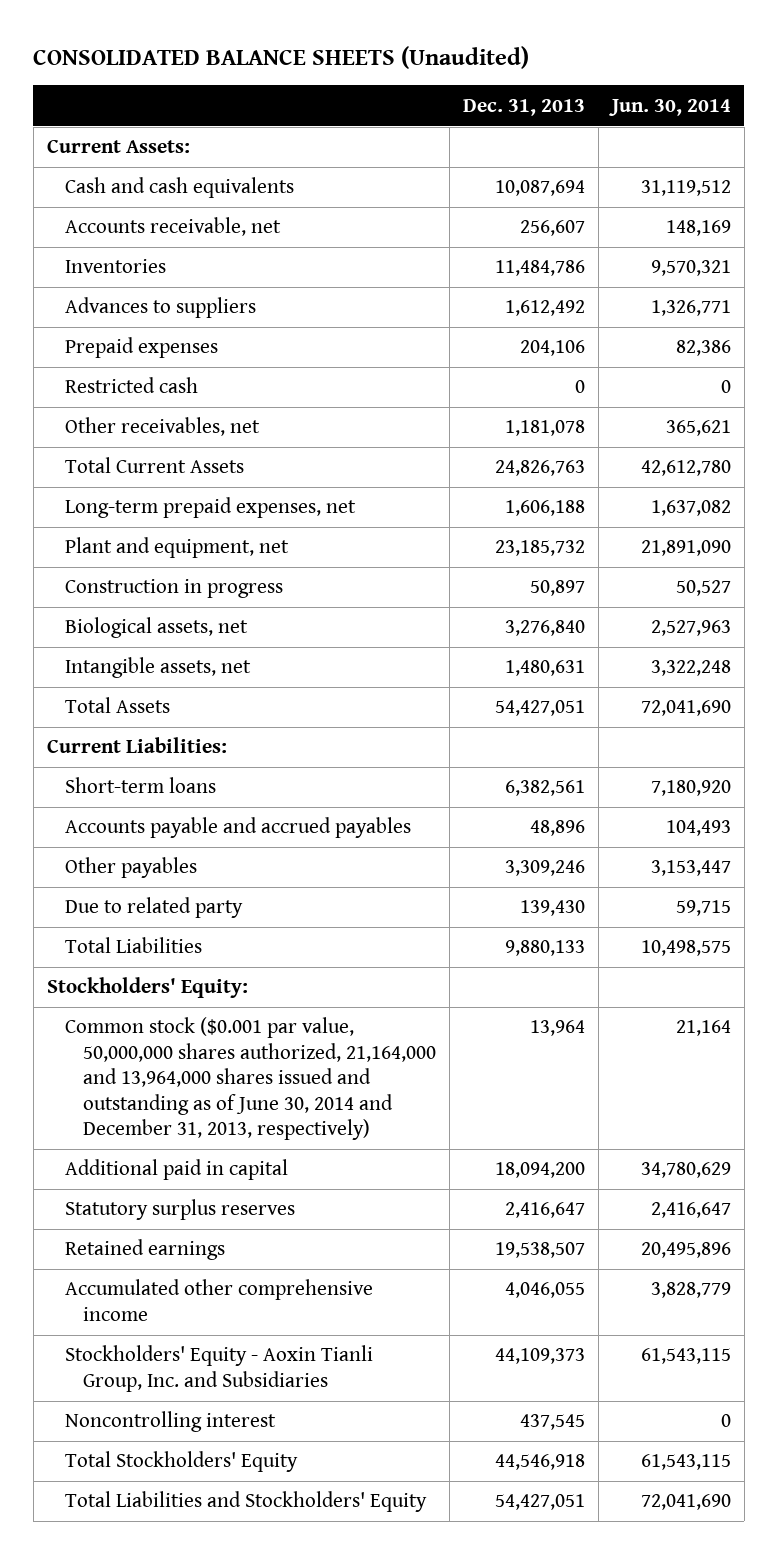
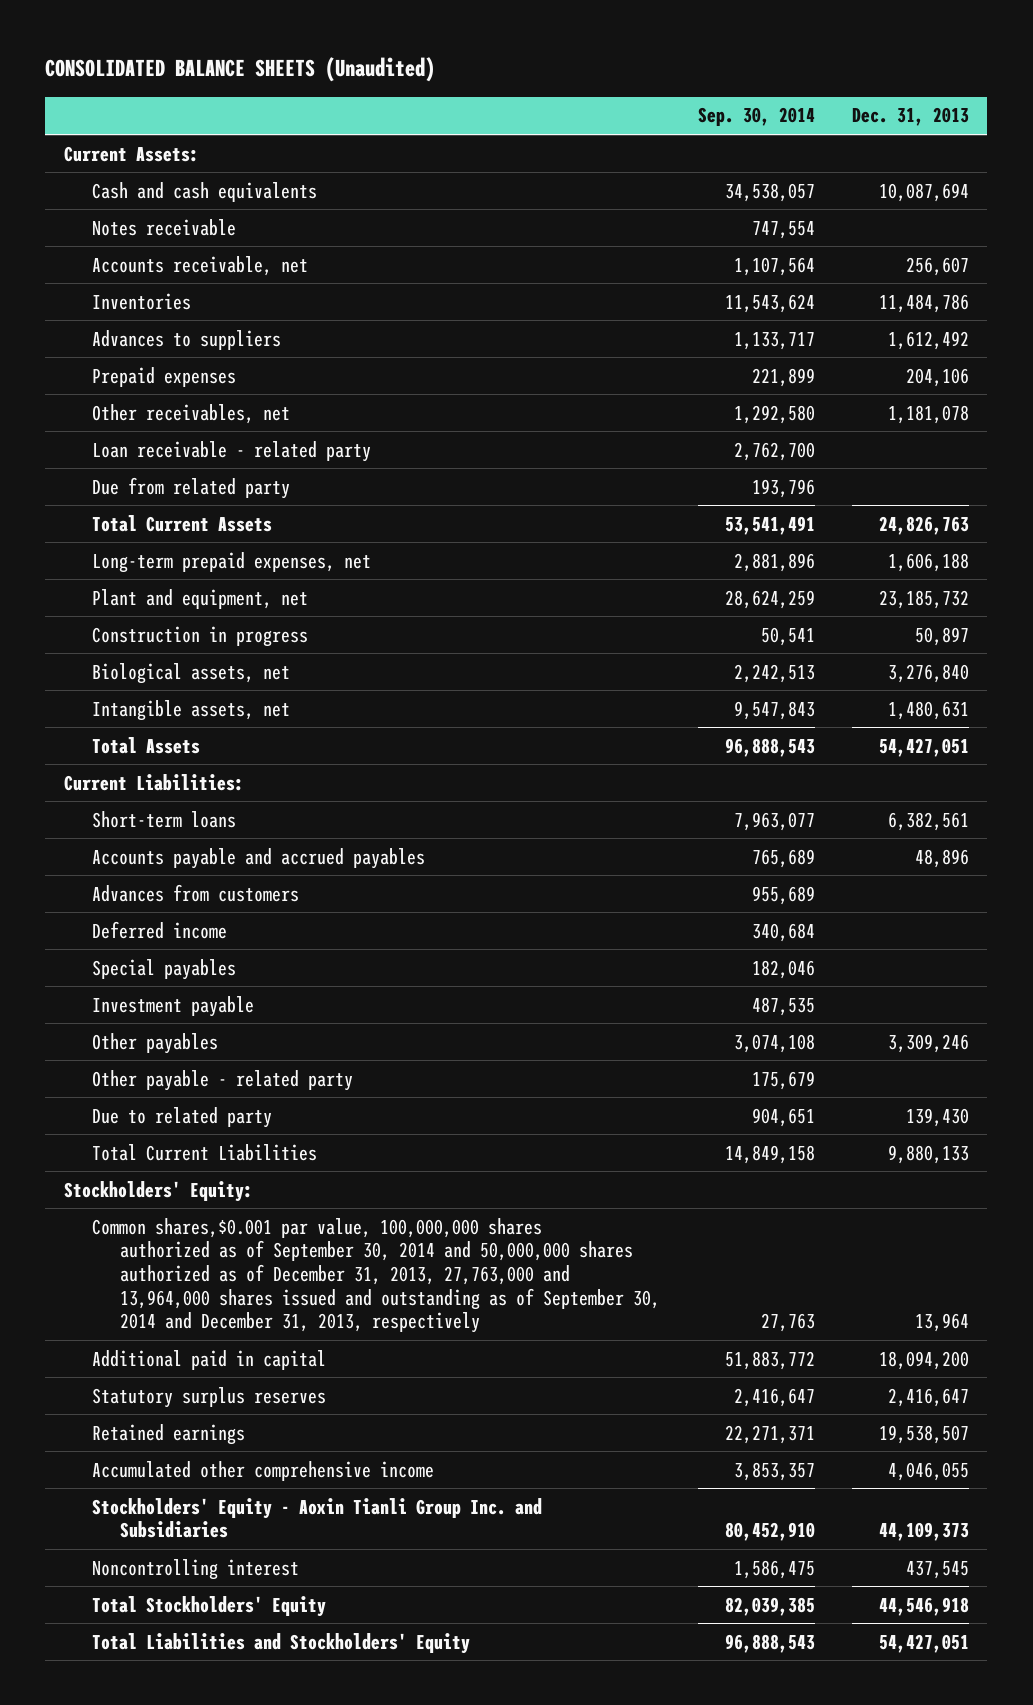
[608,98,731,116] Jun. 30, 2014 -> none
none -> [697,107,815,127] Sep. 30, 2014
none -> [92,218,237,236] Notes receivable
[64,377,198,394] Restricted cash -> none
none -> [92,440,372,462] Loan receivable - related party
none -> [92,476,291,499] Due from related party
none -> [92,883,300,902] Advances from customers
none -> [92,920,228,939] Deferred income
none -> [92,958,237,980] Special payables
none -> [92,995,255,1017] Investment payable
none -> [92,1069,354,1091] Other payable - related party
[64,937,202,954] Total Liabilities -> [92,1143,318,1161] Total Current Liabilities
[64,1017,436,1141] Common stock ($0.001 par value, 50,000,000 shares authorized, 21,164,000 and 13,964,000 shares issued and outstanding as of June 30, 2014 and December 31, 2013, respectively) -> [92,1217,661,1334] Common shares,$0.001 par value, 100,000,000 shares authorized as of September 30, 2014 and 50,000,000 shares authorized as of December 31, 2013, 27,763,000 and 13,964,000 shares issued and outstanding as of September 30, 2014 and December 31, 2013, respectively
[64,1345,373,1392] Stockholders' Equity - Aoxin Tianli Group, Inc. and Subsidiaries -> [92,1497,543,1539] Stockholders' Equity - Aoxin Tianli Group Inc. and Subsidiaries

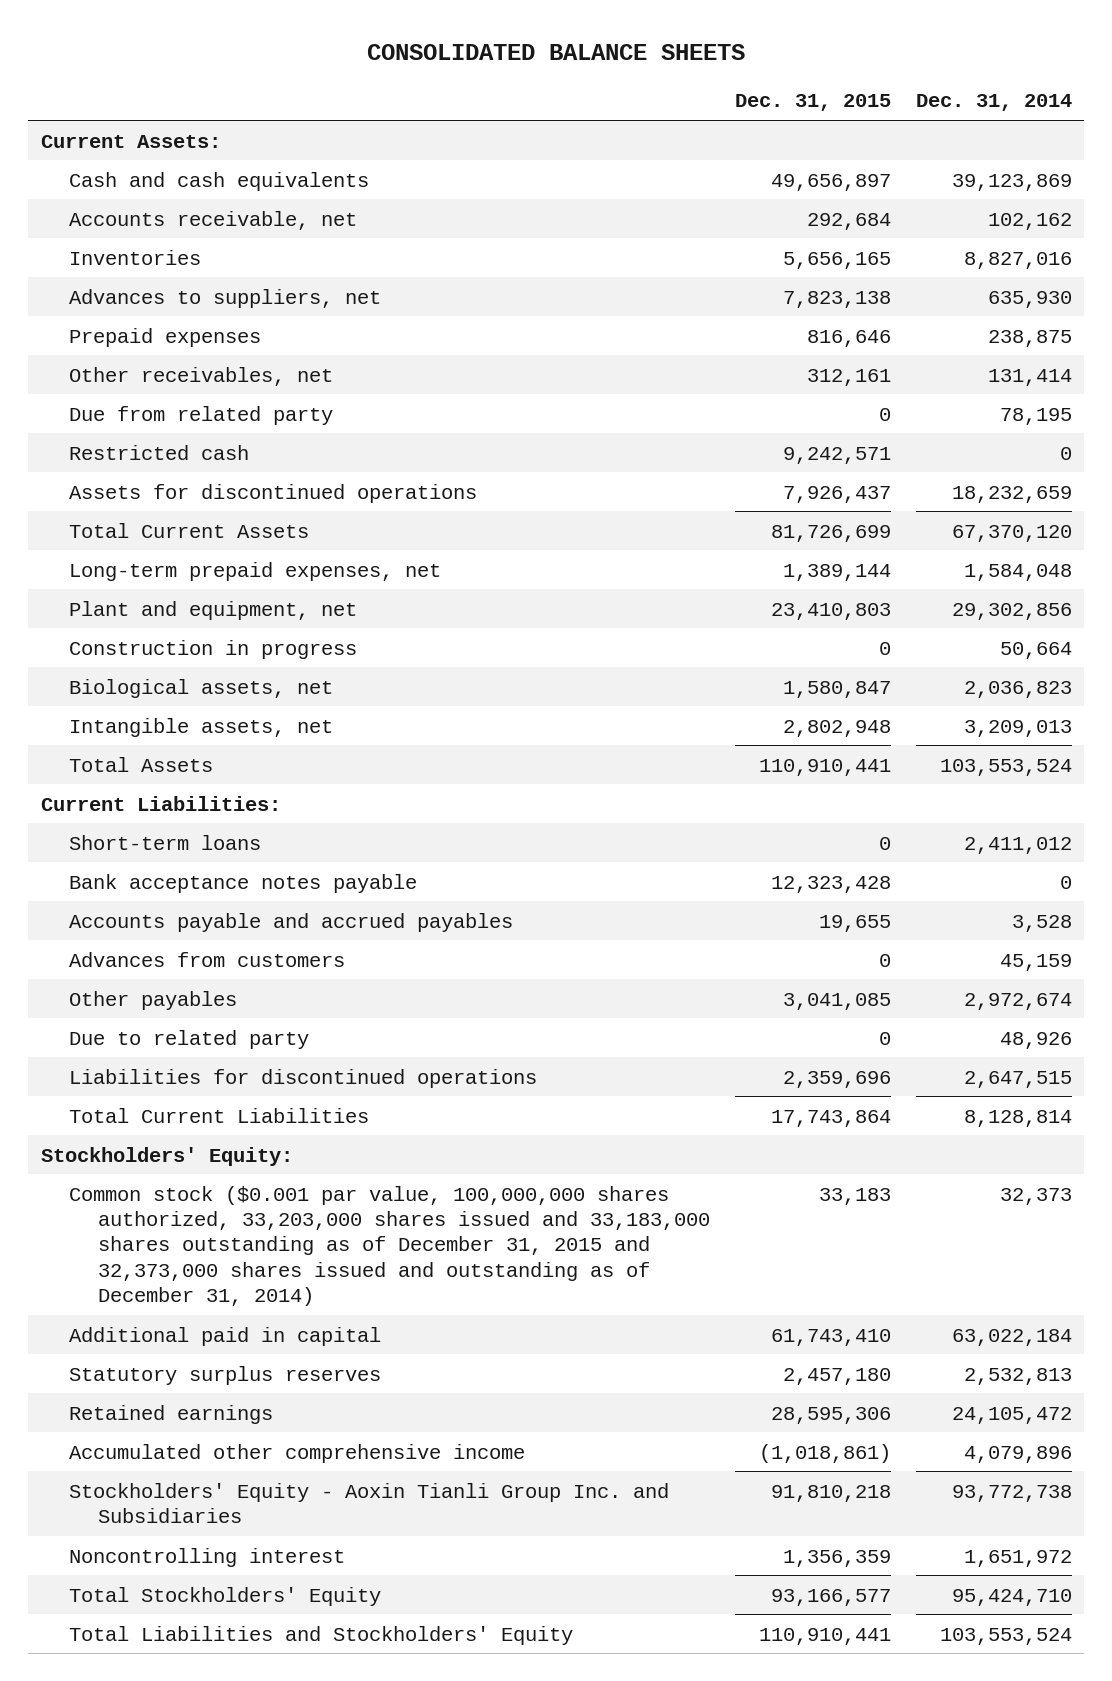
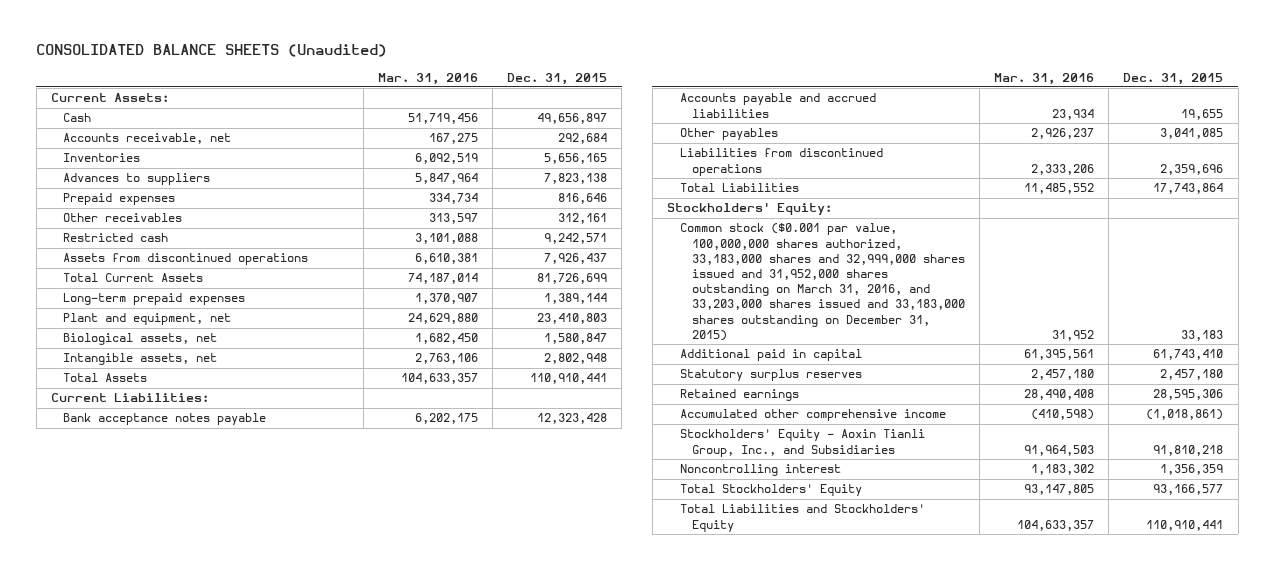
[367,44,746,61] CONSOLIDATED BALANCE SHEETS -> [36,44,388,58] CONSOLIDATED BALANCE SHEETS (Unaudited)
[915,94,1072,112] Dec. 31, 2014 -> none
none -> [378,72,479,85] Mar. 31, 2016
[69,171,370,191] Cash and cash equivalents -> [63,113,92,123] Cash
[69,288,382,308] Advances to suppliers, net -> [63,173,211,186] Advances to suppliers
[69,405,334,425] Due from related party -> none
[69,366,334,386] Other receivables, net -> [63,213,183,223] Other receivables
[69,483,478,503] Assets for discontinued operations -> [63,253,309,266] Assets from discontinued operations
[69,561,442,581] Long-term prepaid expenses, net -> [63,293,246,306] Long-term prepaid expenses
[69,639,358,659] Construction in progress -> none
[69,834,262,850] Short-term loans -> none
[69,951,346,967] Advances from customers -> none
[69,912,514,932] Accounts payable and accrued payables -> [679,93,876,118] Accounts payable and accrued liabilities
[69,1029,310,1049] Due to related party -> none
[69,1068,538,1088] Liabilities for discontinued operations -> [679,148,883,176] Liabilities from discontinued operations
[69,1107,370,1123] Total Current Liabilities -> [679,183,799,193] Total Liabilities
[69,1185,710,1307] Common stock ($0.001 par value, 100,000,000 shares authorized, 33,203,000 shares issued and 33,183,000 shares outstanding as of December 31, 2015 and 32,373,000 shares issued and outstanding as of December 31, 2014) -> [679,223,966,341] Common stock ($0.001 par value, 100,000,000 shares authorized, 33,183,000 shares and 32,999,000 shares issued and 31,952,000 shares outstanding on March 31, 2016, and 33,203,000 shares issued and 33,183,000 shares outstanding on December 31, 2015)
[69,1482,670,1523] Stockholders' Equity - Aoxin Tianli Group Inc. and Subsidiaries -> [679,429,925,457] Stockholders' Equity - Aoxin Tianli Group, Inc., and Subsidiaries

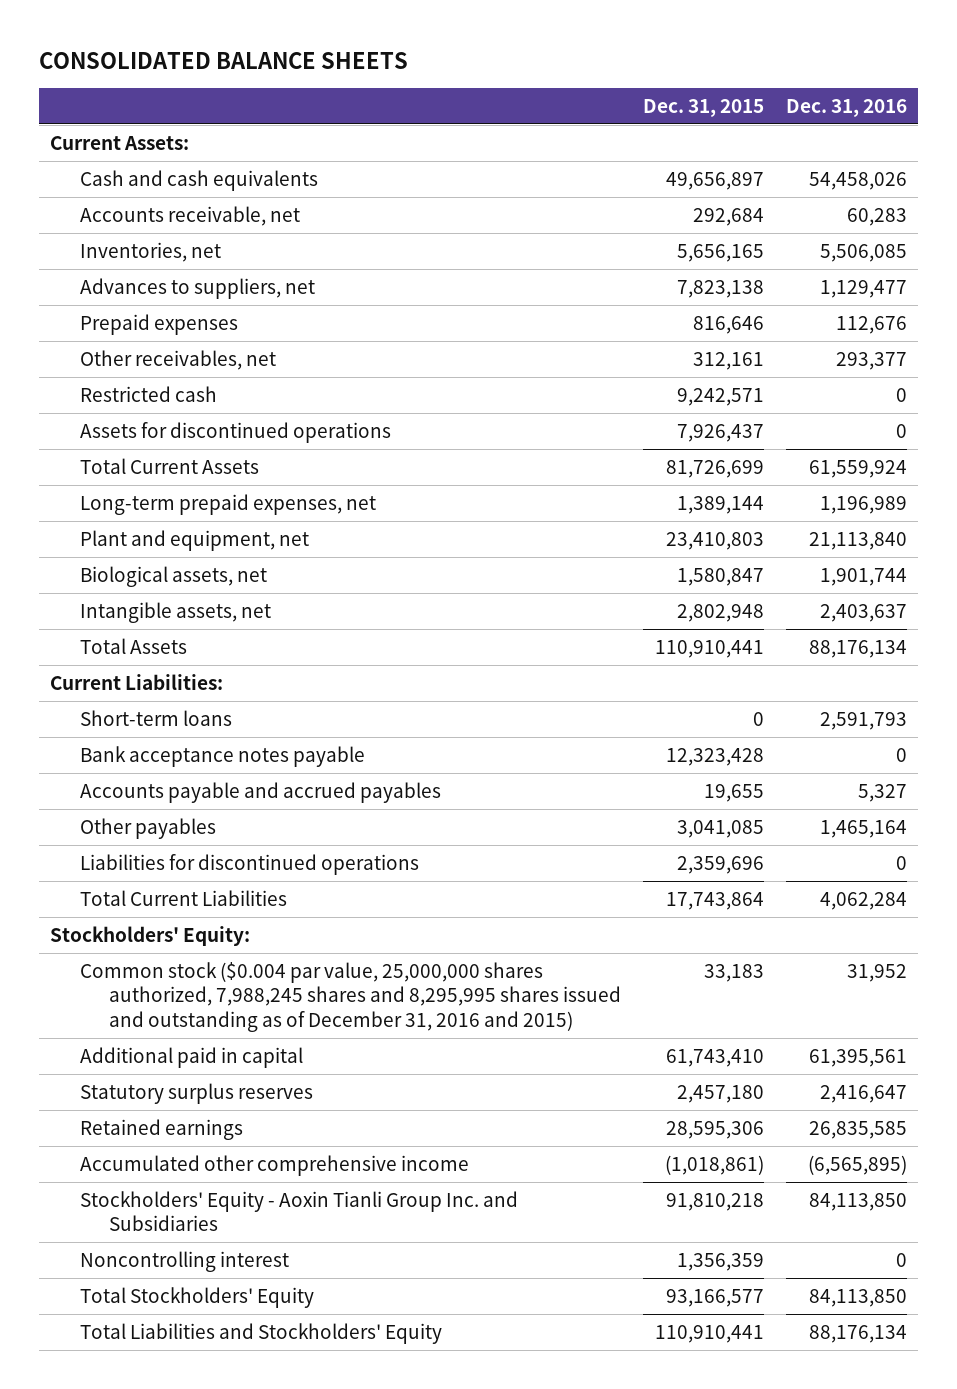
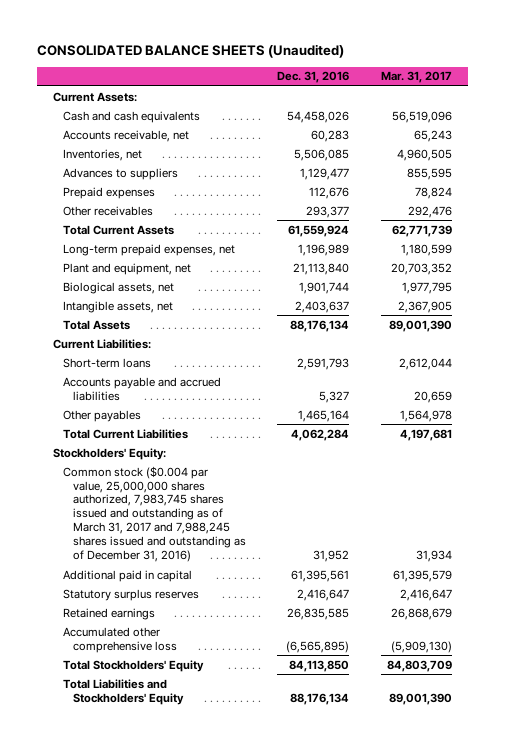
[39,51,409,69] CONSOLIDATED BALANCE SHEETS -> [37,44,345,59] CONSOLIDATED BALANCE SHEETS (Unaudited)
[643,98,765,117] Dec. 31, 2015 -> none
none -> [380,71,452,84] Mar. 31, 2017
[79,277,315,299] Advances to suppliers, net -> [62,167,178,180] Advances to suppliers
[79,385,217,402] Restricted cash -> none
[79,421,391,443] Assets for discontinued operations -> none
[79,349,276,370] Other receivables, net -> [62,205,153,216] Other receivables
[79,745,365,767] Bank acceptance notes payable -> none
[79,781,441,803] Accounts payable and accrued payables -> [62,376,221,401] Accounts payable and accrued liabilities
[79,853,419,875] Liabilities for discontinued operations -> none
[79,961,622,1032] Common stock ($0.004 par value, 25,000,000 shares authorized, 7,988,245 shares and 8,295,995 shares issued and outstanding as of December 31, 2016 and 2015) -> [62,465,246,563] Common stock ($0.004 par value, 25,000,000 shares authorized, 7,983,745 shares issued and outstanding as of March 31, 2017 and 7,988,245 shares issued and outstanding as of December 31, 2016)
[79,1190,518,1232] Stockholders' Equity - Aoxin Tianli Group Inc. and Subsidiaries -> none
[79,1250,289,1272] Noncontrolling interest -> none
[79,1154,469,1176] Accumulated other comprehensive income -> [62,626,177,653] Accumulated other comprehensive loss

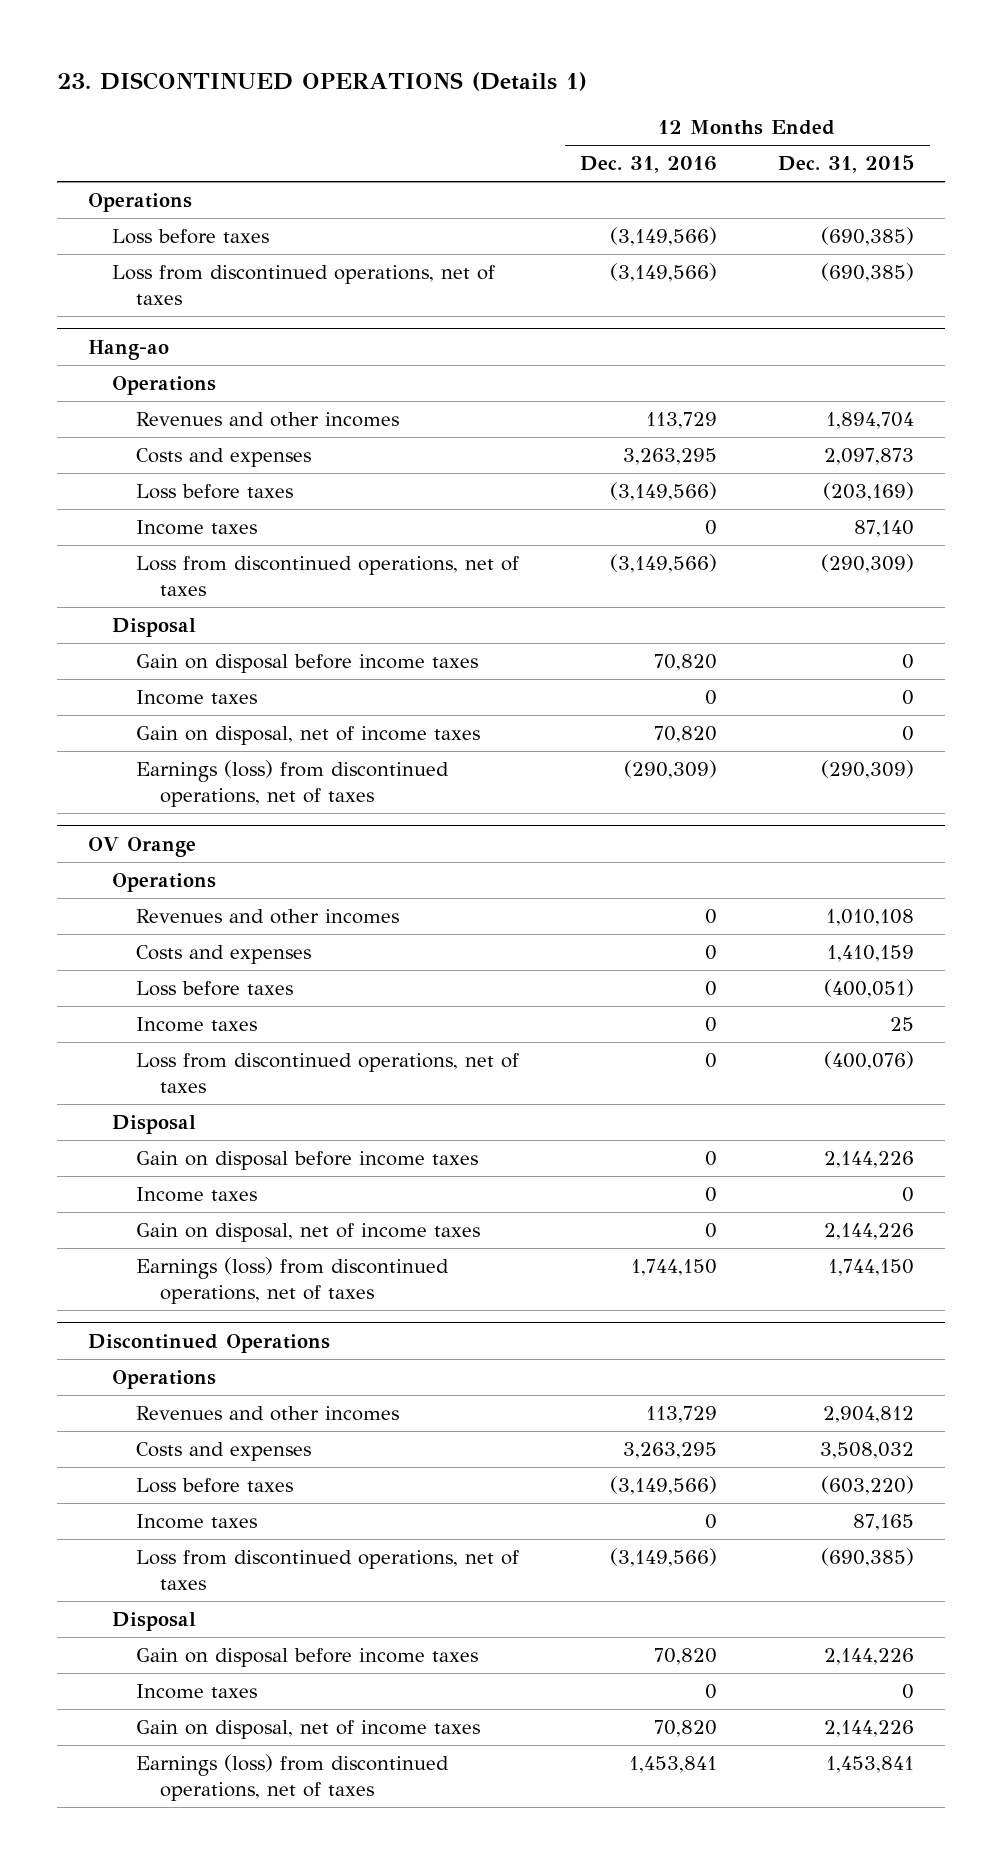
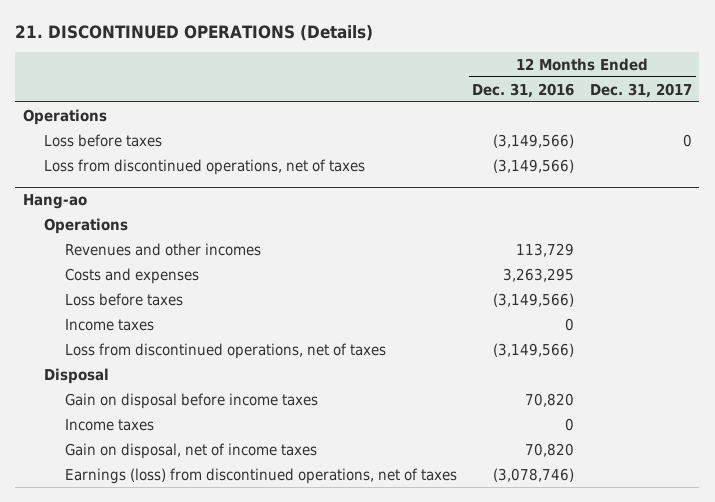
[56,71,587,91] 23. DISCONTINUED OPERATIONS (Details 1) -> [15,24,374,41] 21. DISCONTINUED OPERATIONS (Details)
[778,155,915,174] Dec. 31, 2015 -> none
none -> [589,82,692,98] Dec. 31, 2017
[87,836,196,857] OV Orange -> none
[111,873,216,893] Operations -> none
[135,909,399,925] Revenues and other incomes -> none
[135,945,311,965] Costs and expenses -> none
[135,981,293,997] Loss before taxes -> none
[135,1017,257,1033] Income taxes -> none
[135,1053,519,1093] Loss from discontinued operations, net of taxes -> none
[111,1115,196,1135] Disposal -> none
[135,1151,478,1171] Gain on disposal before income taxes -> none
[135,1187,257,1203] Income taxes -> none
[135,1223,480,1243] Gain on disposal, net of income taxes -> none
[135,1257,449,1304] Earnings (loss) from discontinued operations, net of taxes -> none
[87,1333,330,1353] Discontinued Operations -> none
[111,1370,216,1390] Operations -> none
[135,1406,399,1422] Revenues and other incomes -> none
[135,1442,311,1462] Costs and expenses -> none
[135,1478,293,1494] Loss before taxes -> none
[135,1514,257,1530] Income taxes -> none
[135,1550,519,1590] Loss from discontinued operations, net of taxes -> none
[111,1612,196,1632] Disposal -> none
[135,1648,478,1668] Gain on disposal before income taxes -> none
[135,1684,257,1700] Income taxes -> none
[135,1720,480,1740] Gain on disposal, net of income taxes -> none
[135,1754,449,1801] Earnings (loss) from discontinued operations, net of taxes -> none
[624,760,718,780] (290,309) -> [493,467,575,482] (3,078,746)

